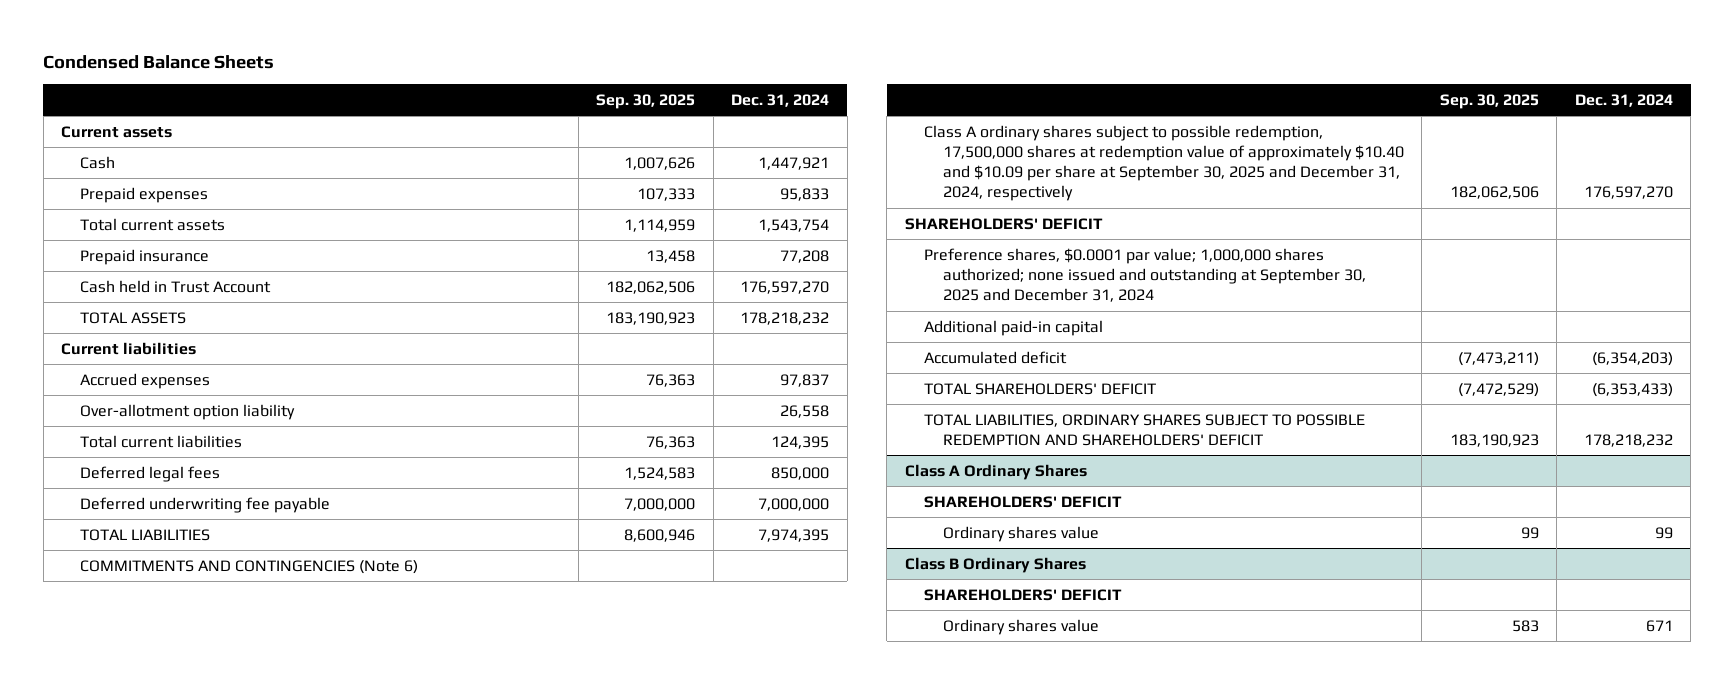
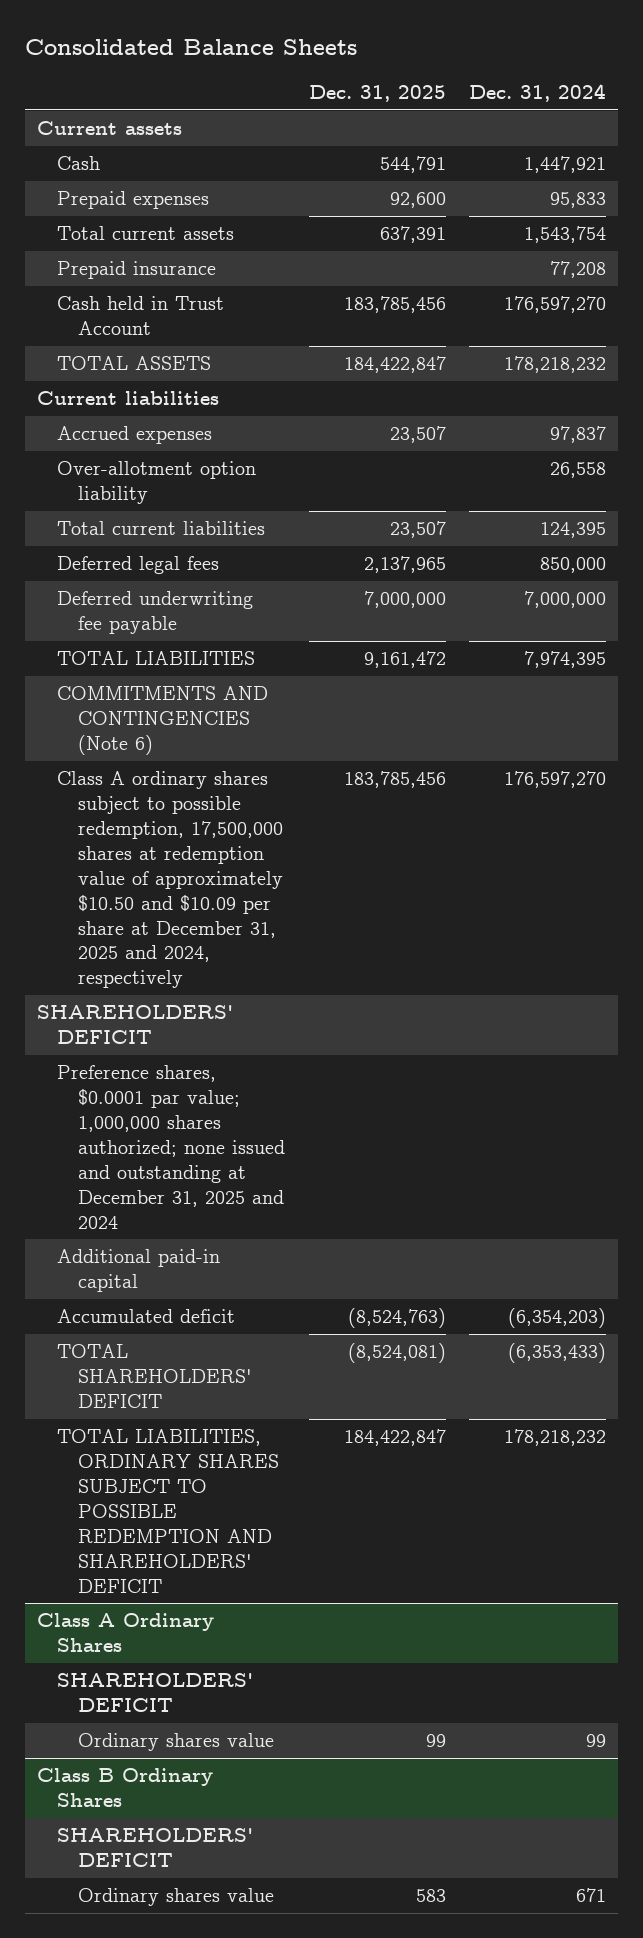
[43,55,275,70] Condensed Balance Sheets -> [24,39,357,56] Consolidated Balance Sheets
[596,94,696,110] Sep. 30, 2025 -> none
none -> [308,85,446,103] Dec. 31, 2025
[923,124,1404,202] Class A ordinary shares subject to possible redemption, 17,500,000 shares at redemption value of approximately $10.40 and $10.09 per share at September 30, 2025 and December 31, 2024, respectively -> [57,771,284,989] Class A ordinary shares subject to possible redemption, 17,500,000 shares at redemption value of approximately $10.50 and $10.09 per share at December 31, 2025 and 2024, respectively
[923,247,1366,303] Preference shares, $0.0001 par value; 1,000,000 shares authorized; none issued and outstanding at September 30, 2025 and December 31, 2024 -> [57,1065,286,1229] Preference shares, $0.0001 par value; 1,000,000 shares authorized; none issued and outstanding at December 31, 2025 and 2024

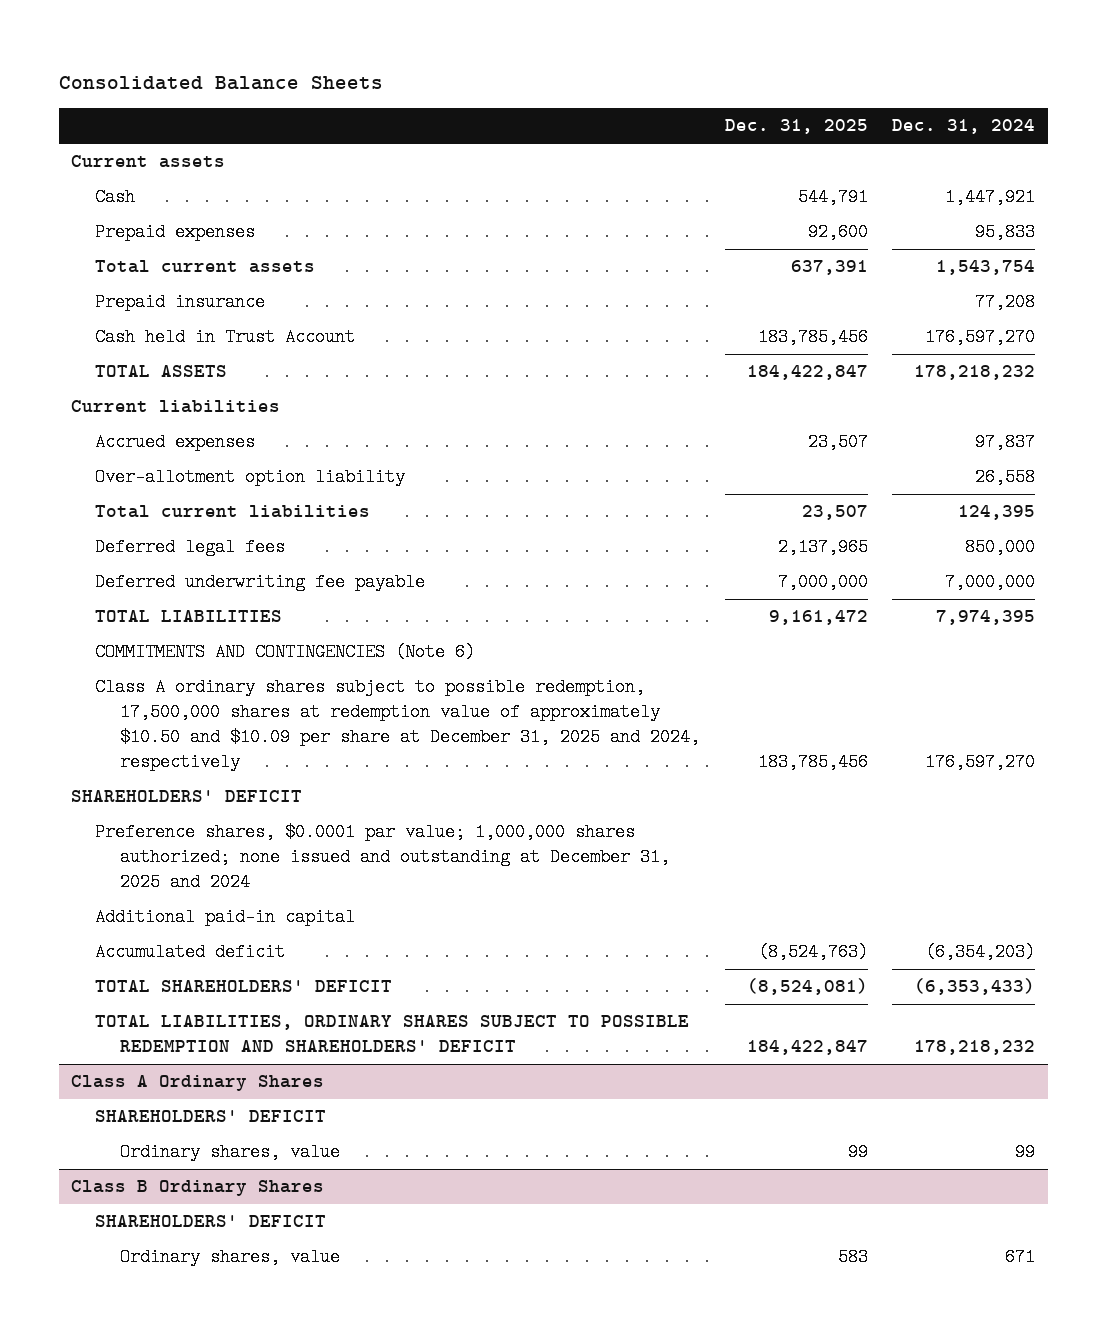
[78,1733,275,1752] Ordinary shares value -> [119,1143,340,1162] Ordinary shares, value
[78,1888,275,1907] Ordinary shares value -> [119,1248,340,1267] Ordinary shares, value

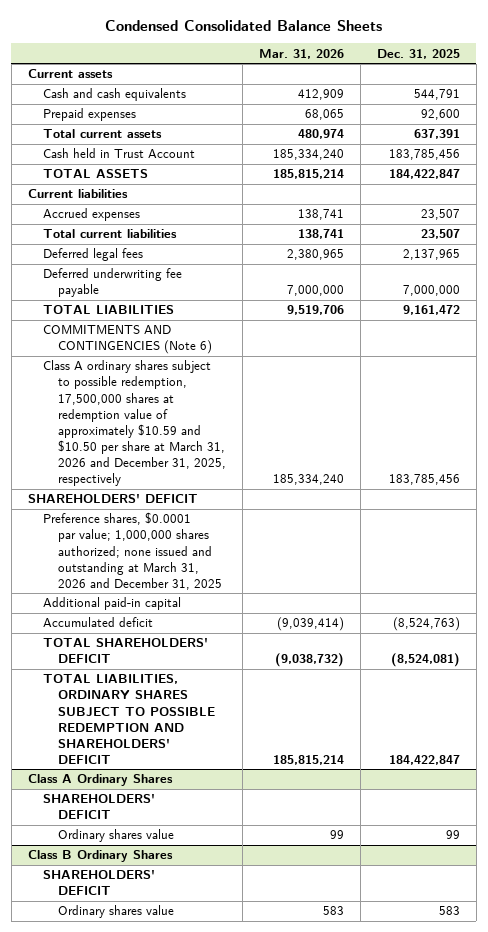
[58,75,383,90] Consolidated Balance Sheets -> [104,19,382,31] Condensed Consolidated Balance Sheets
[892,119,1036,135] Dec. 31, 2024 -> none
none -> [258,48,344,59] Mar. 31, 2026
[95,188,136,207] Cash -> [42,88,186,102] Cash and cash equivalents
[95,293,266,312] Prepaid insurance -> none
[95,468,406,487] Over-allotment option liability -> none
[95,678,700,772] Class A ordinary shares subject to possible redemption, 17,500,000 shares at redemption value of approximately $10.50 and $10.09 per share at December 31, 2025 and 2024, respectively -> [42,360,226,487] Class A ordinary shares subject to possible redemption, 17,500,000 shares at redemption value of approximately $10.59 and $10.50 per share at March 31, 2026 and December 31, 2025, respectively
[95,823,670,892] Preference shares, $0.0001 par value; 1,000,000 shares authorized; none issued and outstanding at December 31, 2025 and 2024 -> [42,512,222,590] Preference shares, $0.0001 par value; 1,000,000 shares authorized; none issued and outstanding at March 31, 2026 and December 31, 2025
[119,1143,340,1162] Ordinary shares, value -> [57,829,174,843] Ordinary shares value
[119,1248,340,1267] Ordinary shares, value -> [57,905,174,919] Ordinary shares value

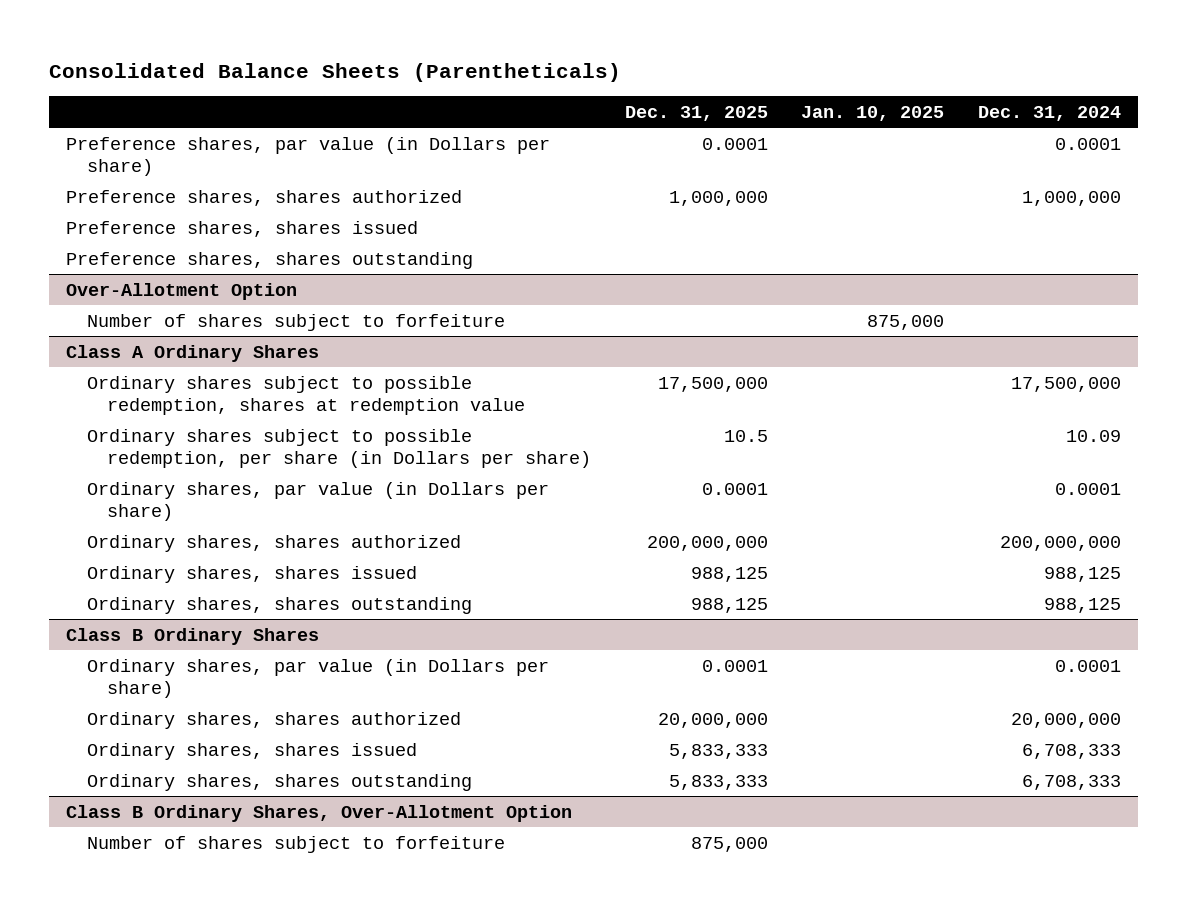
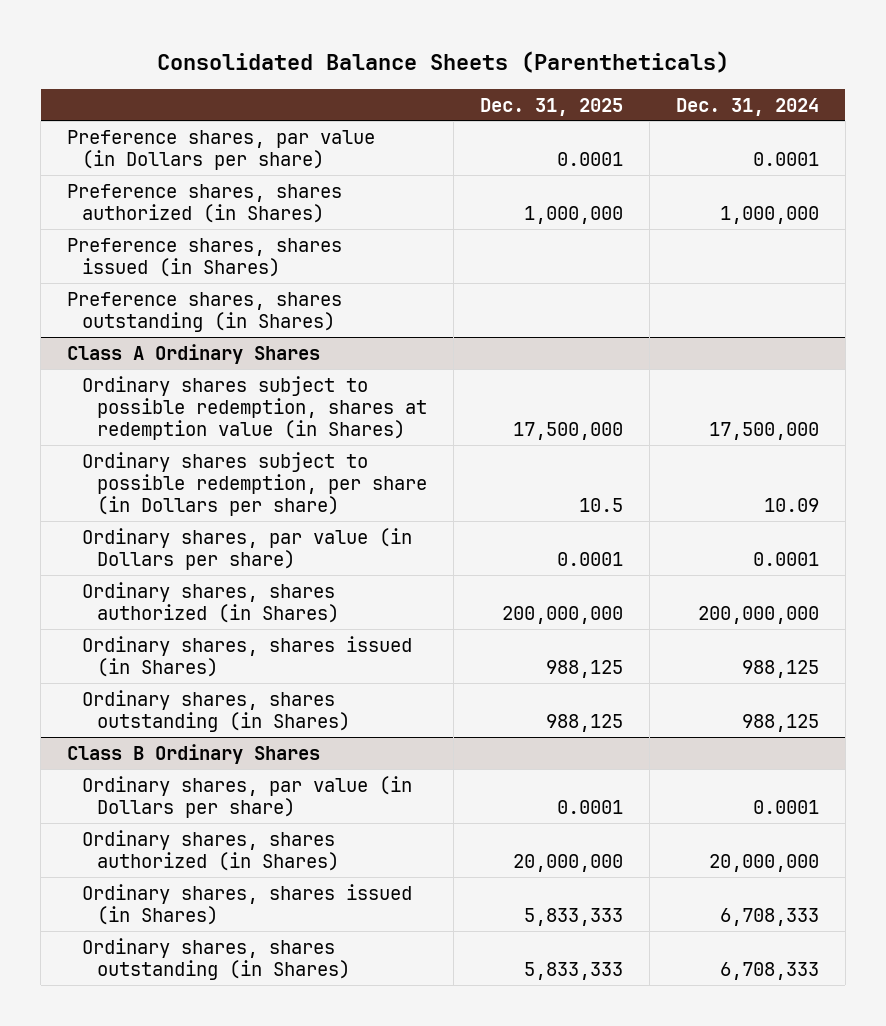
[801,105,945,121] Jan. 10, 2025 -> none
[66,282,298,300] Over-Allotment Option -> none
[86,313,505,331] Number of shares subject to forfeiture -> none
[66,189,463,206] Preference shares, shares authorized -> [67,183,343,223] Preference shares, shares authorized (in Shares)
[66,220,419,237] Preference shares, shares issued -> [67,237,343,277] Preference shares, shares issued (in Shares)
[66,251,474,269] Preference shares, shares outstanding -> [67,291,343,332] Preference shares, shares outstanding (in Shares)
[86,375,526,415] Ordinary shares subject to possible redemption, shares at redemption value -> [82,375,428,441] Ordinary shares subject to possible redemption, shares at redemption value (in Shares)
[86,534,461,552] Ordinary shares, shares authorized -> [82,581,340,623] Ordinary shares, shares authorized (in Shares)
[86,565,417,583] Ordinary shares, shares issued -> [82,635,413,677] Ordinary shares, shares issued (in Shares)
[86,596,472,614] Ordinary shares, shares outstanding -> [82,689,351,732] Ordinary shares, shares outstanding (in Shares)
[66,804,573,822] Class B Ordinary Shares, Over-Allotment Option -> none
[86,835,505,853] Number of shares subject to forfeiture -> none
[86,711,461,729] Ordinary shares, shares authorized -> [82,829,340,871] Ordinary shares, shares authorized (in Shares)
[86,742,417,760] Ordinary shares, shares issued -> [82,883,413,925] Ordinary shares, shares issued (in Shares)
[86,773,472,791] Ordinary shares, shares outstanding -> [82,937,351,980] Ordinary shares, shares outstanding (in Shares)

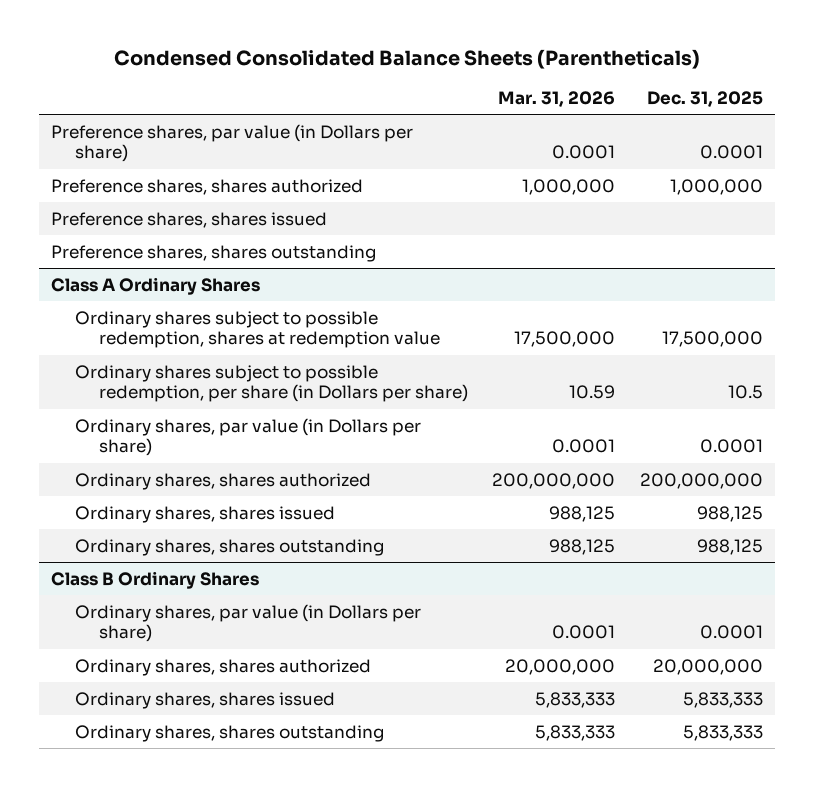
[157,51,730,74] Consolidated Balance Sheets (Parentheticals) -> [113,48,700,69] Condensed Consolidated Balance Sheets (Parentheticals)
[675,97,819,116] Dec. 31, 2024 -> none
none -> [498,91,616,108] Mar. 31, 2026
[67,183,343,223] Preference shares, shares authorized (in Shares) -> [50,178,363,195] Preference shares, shares authorized
[67,237,343,277] Preference shares, shares issued (in Shares) -> [50,211,327,228] Preference shares, shares issued
[67,291,343,332] Preference shares, shares outstanding (in Shares) -> [50,244,376,262] Preference shares, shares outstanding
[82,375,428,441] Ordinary shares subject to possible redemption, shares at redemption value (in Shares) -> [74,310,440,349] Ordinary shares subject to possible redemption, shares at redemption value
[82,581,340,623] Ordinary shares, shares authorized (in Shares) -> [74,472,371,490] Ordinary shares, shares authorized
[82,635,413,677] Ordinary shares, shares issued (in Shares) -> [74,505,335,523] Ordinary shares, shares issued
[82,689,351,732] Ordinary shares, shares outstanding (in Shares) -> [74,538,384,556] Ordinary shares, shares outstanding
[82,829,340,871] Ordinary shares, shares authorized (in Shares) -> [74,658,371,676] Ordinary shares, shares authorized
[82,883,413,925] Ordinary shares, shares issued (in Shares) -> [74,691,335,709] Ordinary shares, shares issued
[82,937,351,980] Ordinary shares, shares outstanding (in Shares) -> [74,724,384,742] Ordinary shares, shares outstanding

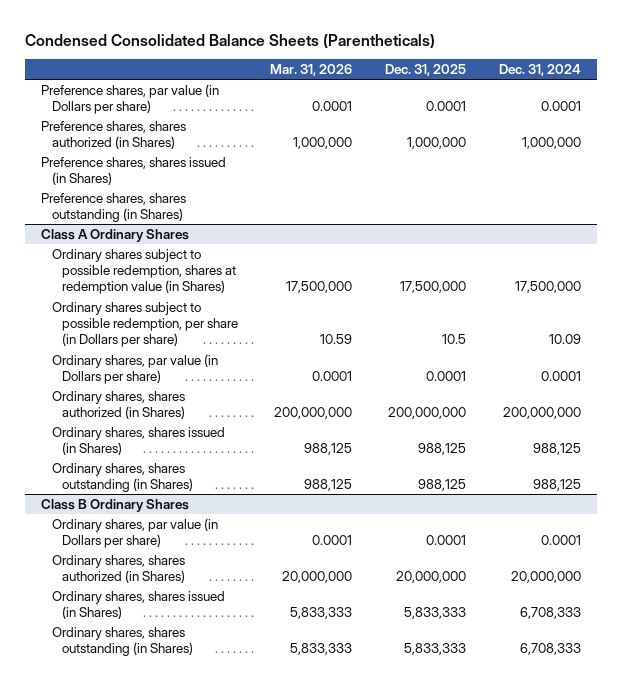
none -> [499,63,582,76] Dec. 31, 2024
[50,178,363,195] Preference shares, shares authorized -> [41,120,187,150] Preference shares, shares authorized (in Shares)
[50,211,327,228] Preference shares, shares issued -> [41,156,227,186] Preference shares, shares issued (in Shares)
[50,244,376,262] Preference shares, shares outstanding -> [41,192,187,223] Preference shares, shares outstanding (in Shares)
[74,310,440,349] Ordinary shares subject to possible redemption, shares at redemption value -> [51,248,236,295] Ordinary shares subject to possible redemption, shares at redemption value (in Shares)
[74,472,371,490] Ordinary shares, shares authorized -> [51,390,185,420] Ordinary shares, shares authorized (in Shares)
[74,505,335,523] Ordinary shares, shares issued -> [51,426,225,456] Ordinary shares, shares issued (in Shares)
[74,538,384,556] Ordinary shares, shares outstanding -> [51,462,193,493] Ordinary shares, shares outstanding (in Shares)
[74,658,371,676] Ordinary shares, shares authorized -> [51,554,185,584] Ordinary shares, shares authorized (in Shares)
[74,691,335,709] Ordinary shares, shares issued -> [51,590,225,620] Ordinary shares, shares issued (in Shares)
[74,724,384,742] Ordinary shares, shares outstanding -> [51,626,193,657] Ordinary shares, shares outstanding (in Shares)

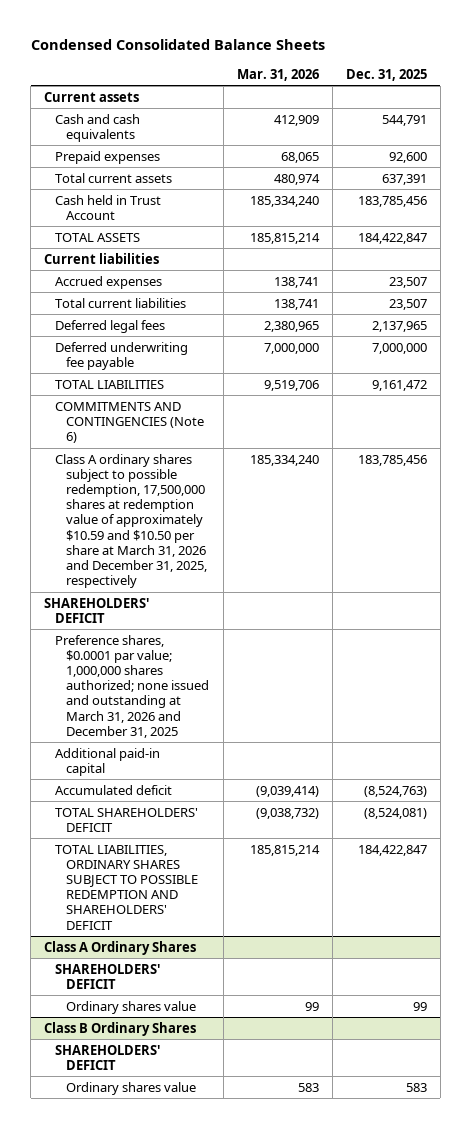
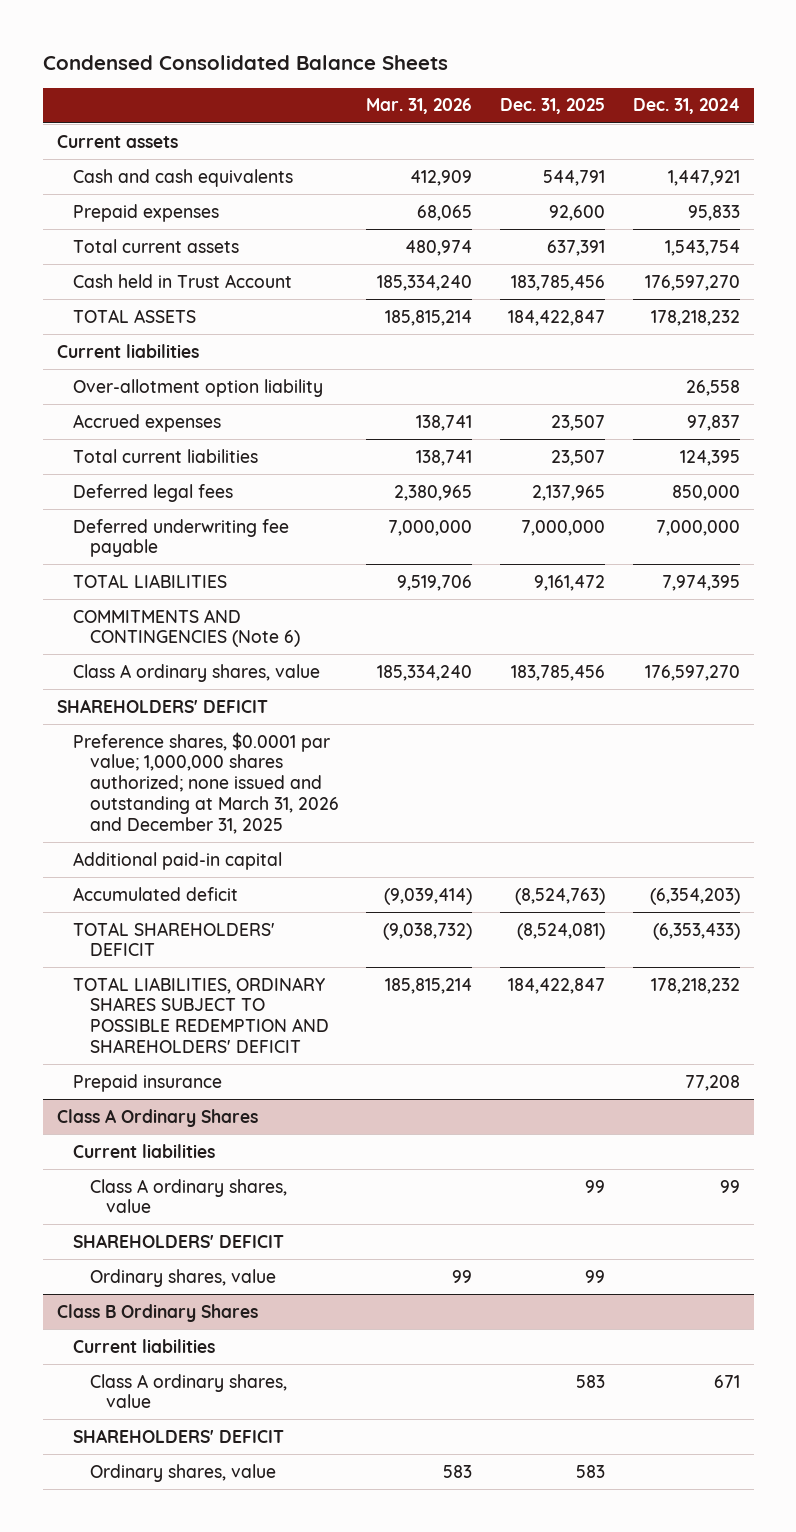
none -> [632,98,740,115] Dec. 31, 2024
none -> [73,378,324,397] Over-allotment option liability
[55,453,208,589] Class A ordinary shares subject to possible redemption, 17,500,000 shares at redemption value of approximately $10.59 and $10.50 per share at March 31, 2026 and December 31, 2025, respectively -> [73,663,321,682] Class A ordinary shares, value
none -> [73,1073,223,1092] Prepaid insurance
none -> [73,1143,216,1158] Current liabilities
none -> [89,1178,287,1214] Class A ordinary shares, value
[66,1000,197,1014] Ordinary shares value -> [89,1268,276,1287] Ordinary shares, value
none -> [73,1338,216,1353] Current liabilities
none -> [89,1373,287,1409] Class A ordinary shares, value
[66,1081,197,1095] Ordinary shares value -> [89,1463,276,1482] Ordinary shares, value

